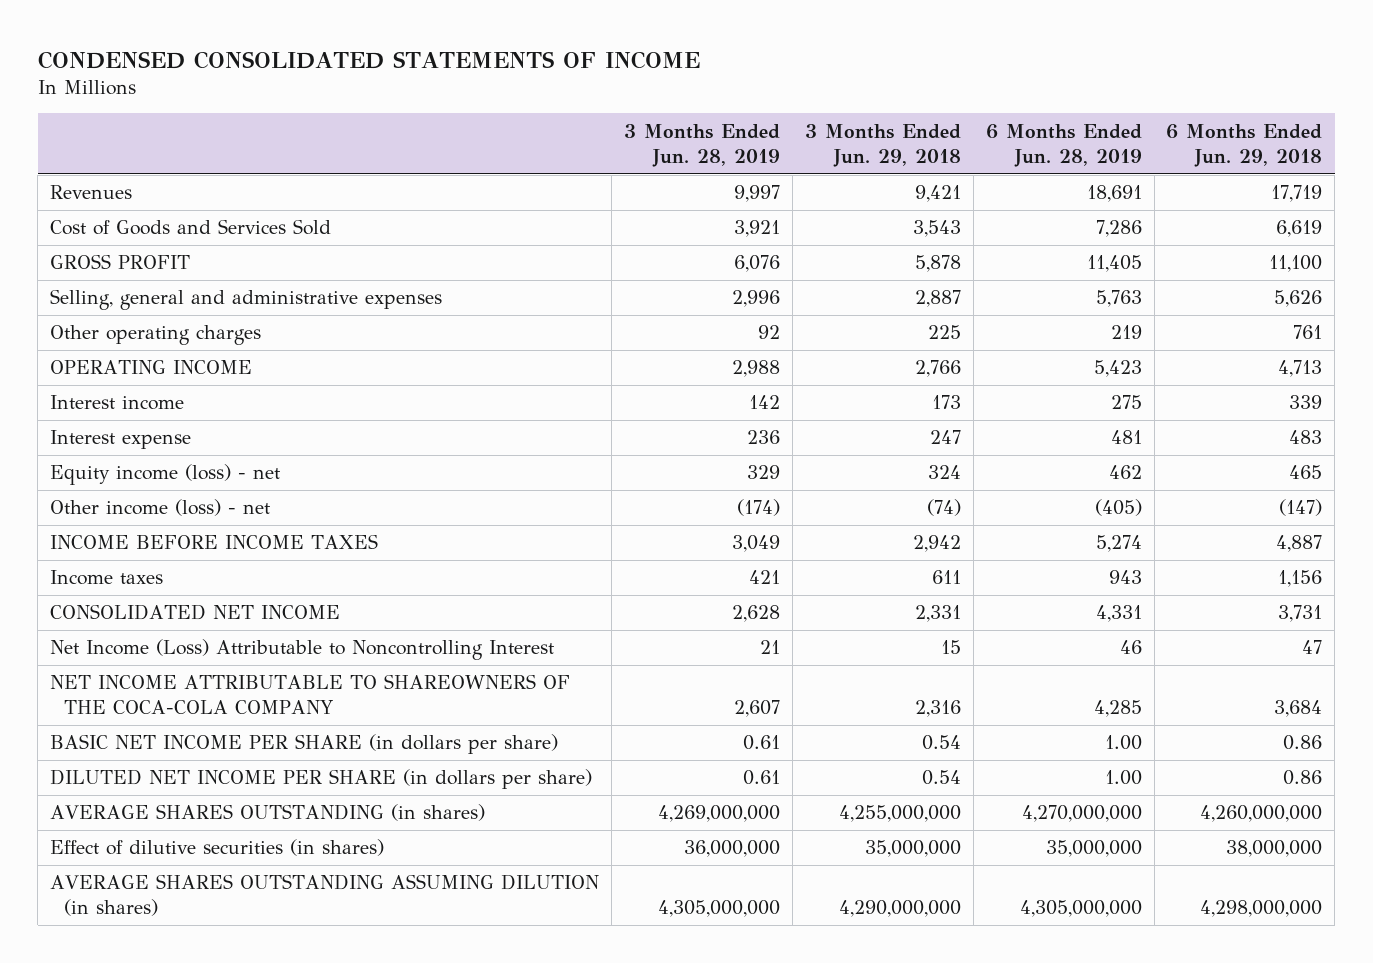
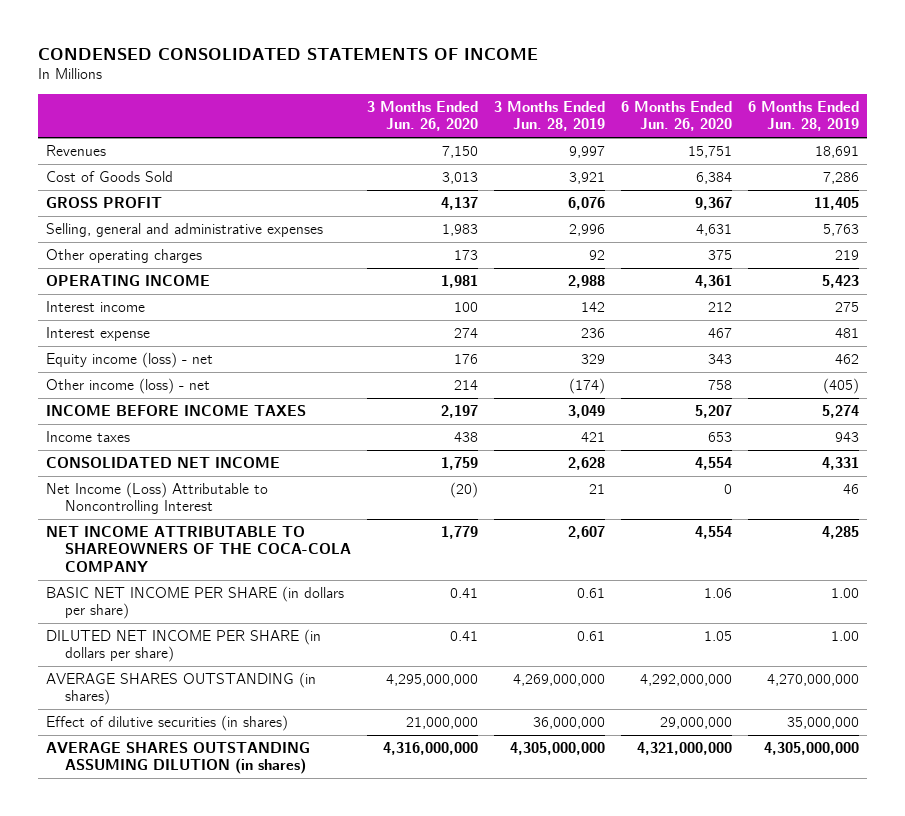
[804,123,961,167] 3 Months Ended Jun. 29, 2018 -> none
[1166,123,1323,167] 6 Months Ended Jun. 29, 2018 -> none
none -> [367,100,479,131] 3 Months Ended Jun. 26, 2020
none -> [621,100,733,131] 6 Months Ended Jun. 26, 2020
[50,219,332,236] Cost of Goods and Services Sold -> [46,170,174,182] Cost of Goods Sold

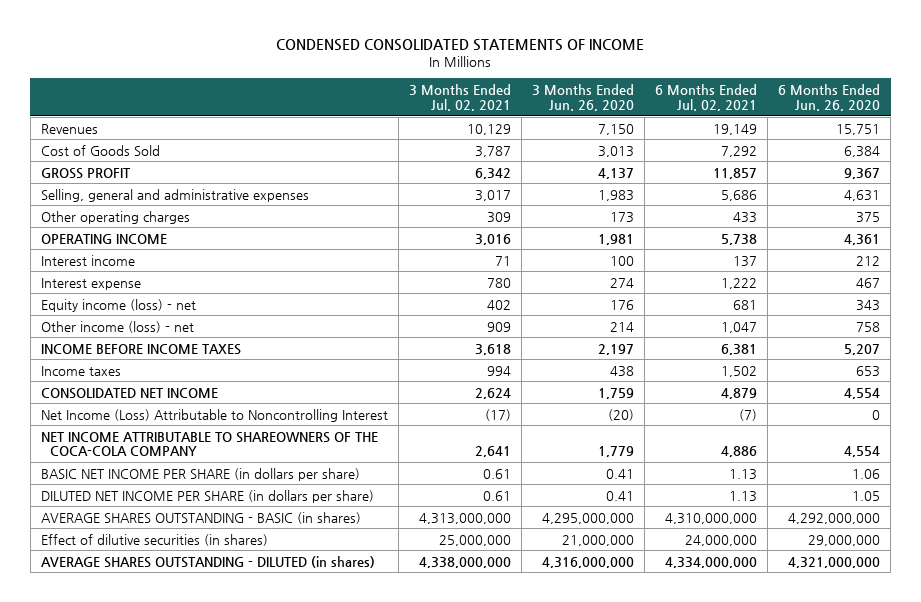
[494,100,606,131] 3 Months Ended Jun. 28, 2019 -> none
[748,100,860,131] 6 Months Ended Jun. 28, 2019 -> none
none -> [408,83,511,111] 3 Months Ended Jul. 02, 2021
none -> [655,83,758,111] 6 Months Ended Jul. 02, 2021
[46,671,317,706] AVERAGE SHARES OUTSTANDING (in shares) -> [40,511,361,524] AVERAGE SHARES OUTSTANDING - BASIC (in shares)
[46,741,311,775] AVERAGE SHARES OUTSTANDING ASSUMING DILUTION (in shares) -> [40,555,375,568] AVERAGE SHARES OUTSTANDING - DILUTED (in shares)

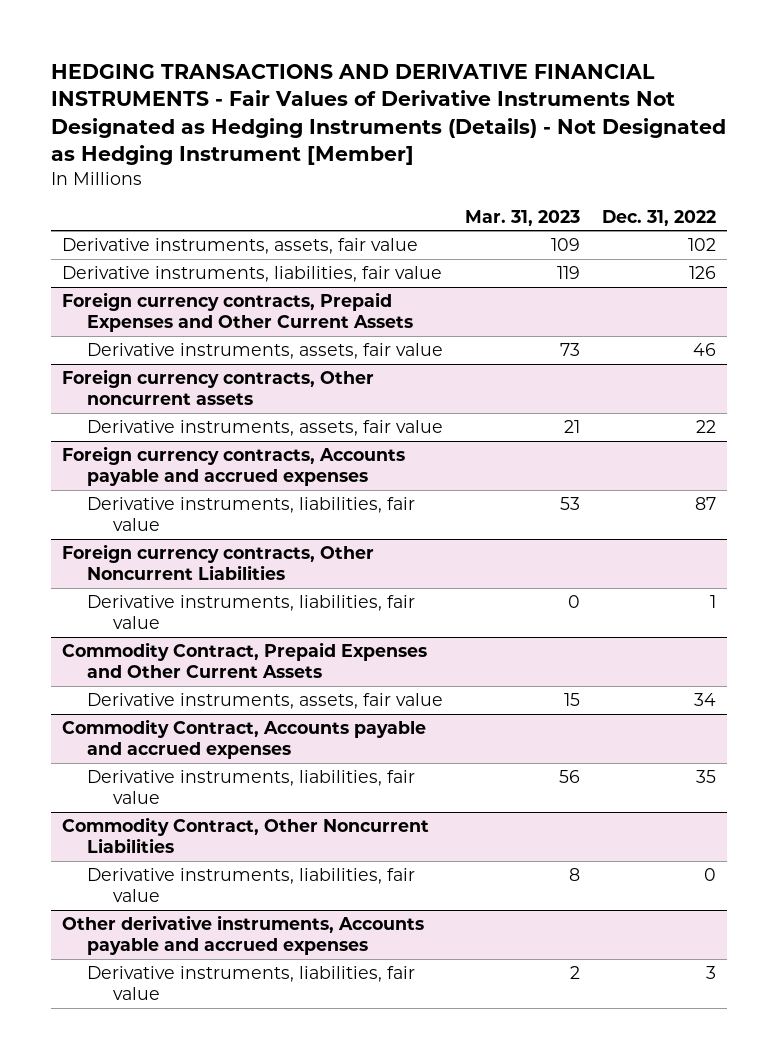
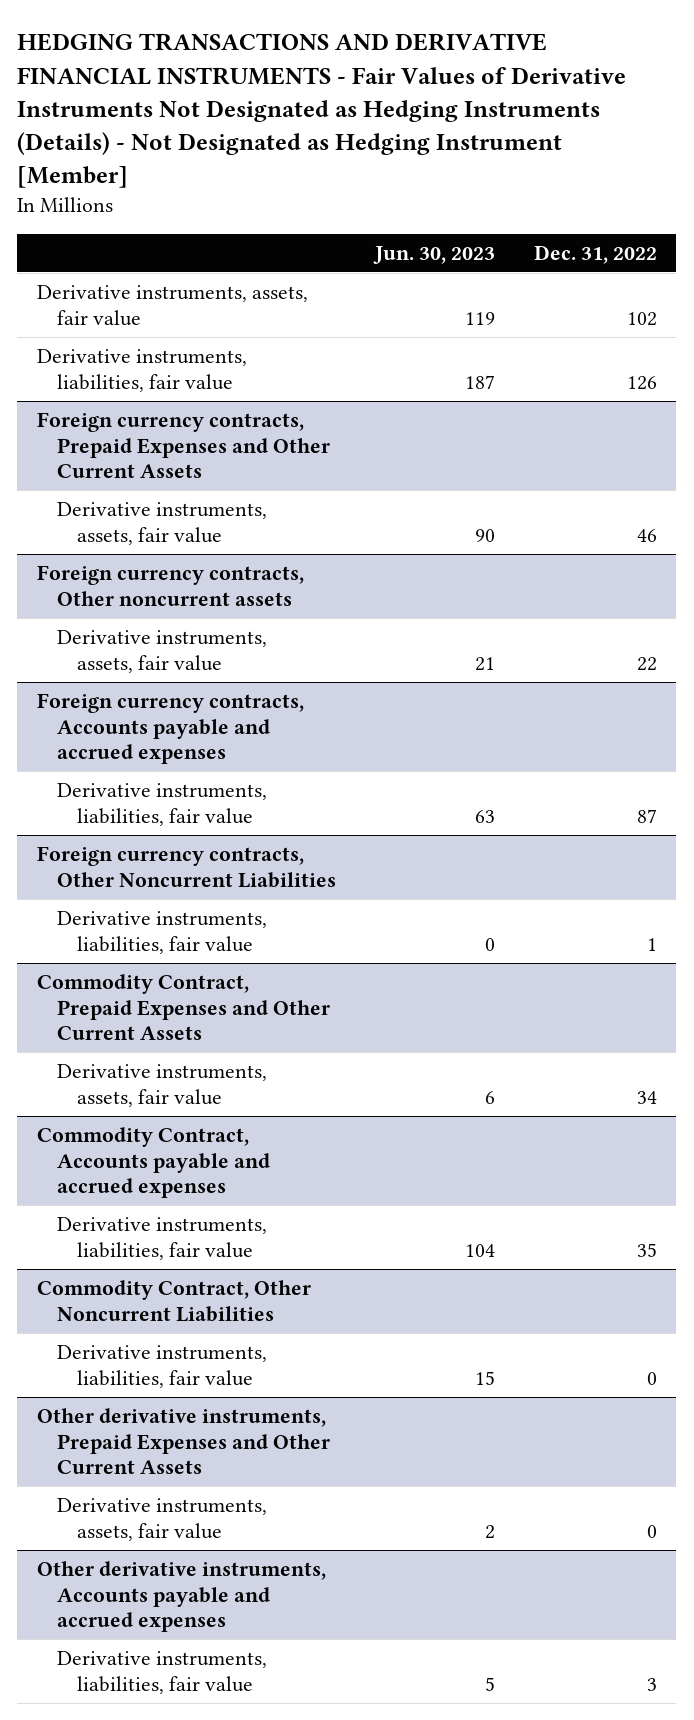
[465,209,581,226] Mar. 31, 2023 -> none
none -> [372,245,495,264] Jun. 30, 2023
none -> [36,1408,330,1474] Other derivative instruments, Prepaid Expenses and Other Current Assets
none -> [56,1498,267,1541] Derivative instruments, assets, fair value

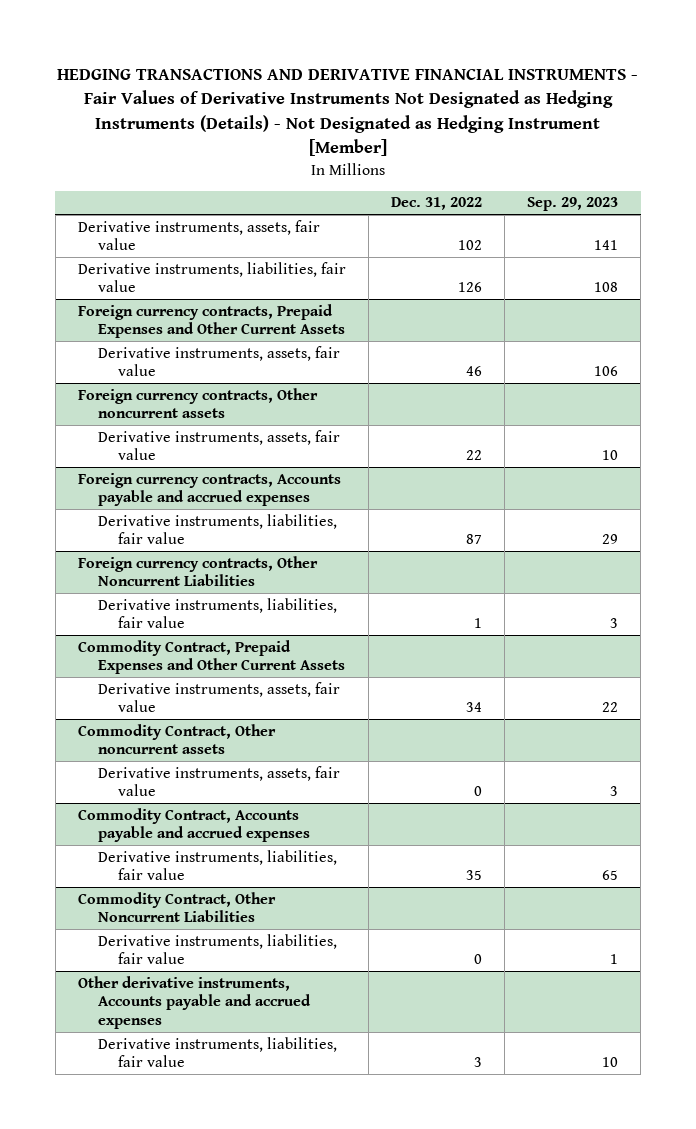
[372,245,495,264] Jun. 30, 2023 -> none
none -> [527,197,619,212] Sep. 29, 2023
none -> [77,723,276,755] Commodity Contract, Other noncurrent assets
none -> [97,765,340,797] Derivative instruments, assets, fair value
[36,1408,330,1474] Other derivative instruments, Prepaid Expenses and Other Current Assets -> none
[56,1498,267,1541] Derivative instruments, assets, fair value -> none

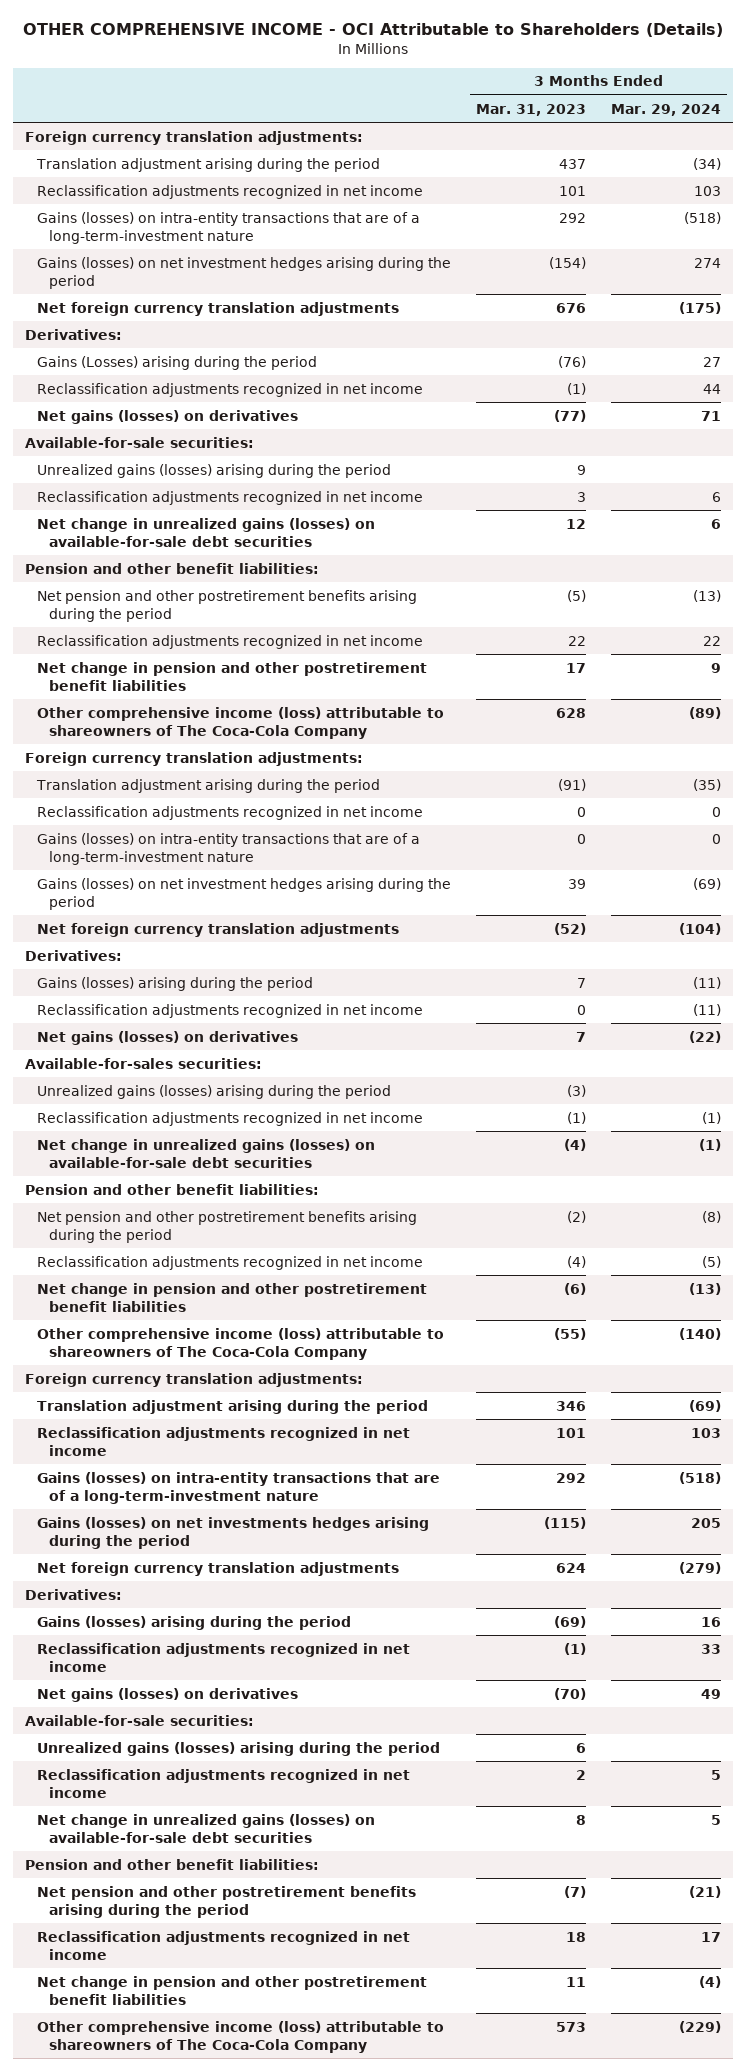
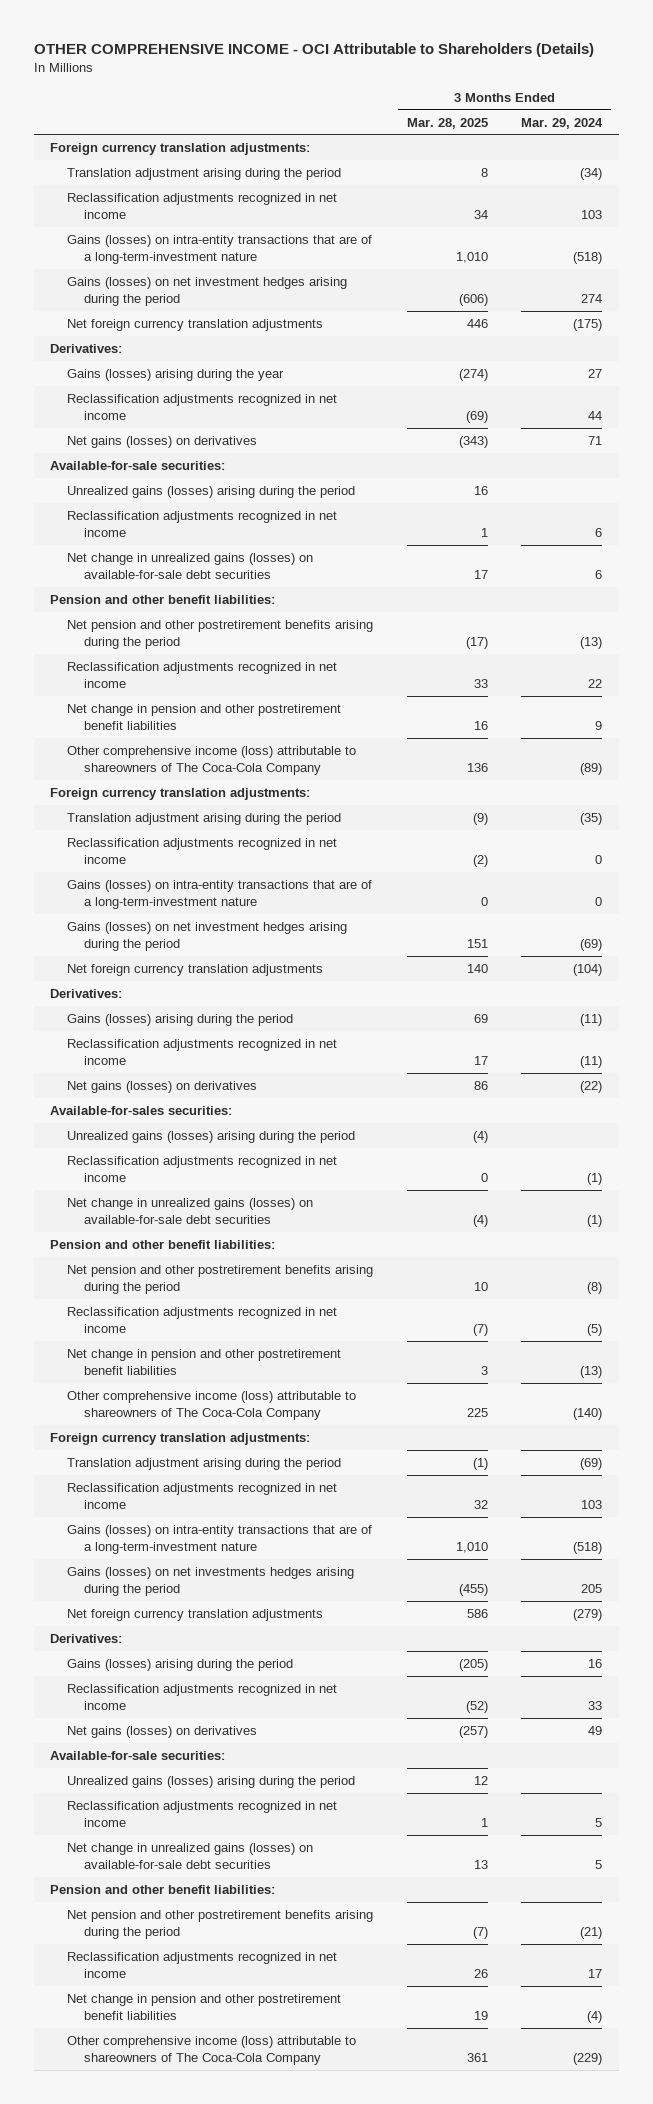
[476,103,587,116] Mar. 31, 2023 -> none
none -> [406,117,488,129] Mar. 28, 2025
[37,355,318,370] Gains (Losses) arising during the period -> [67,368,285,381] Gains (losses) arising during the year

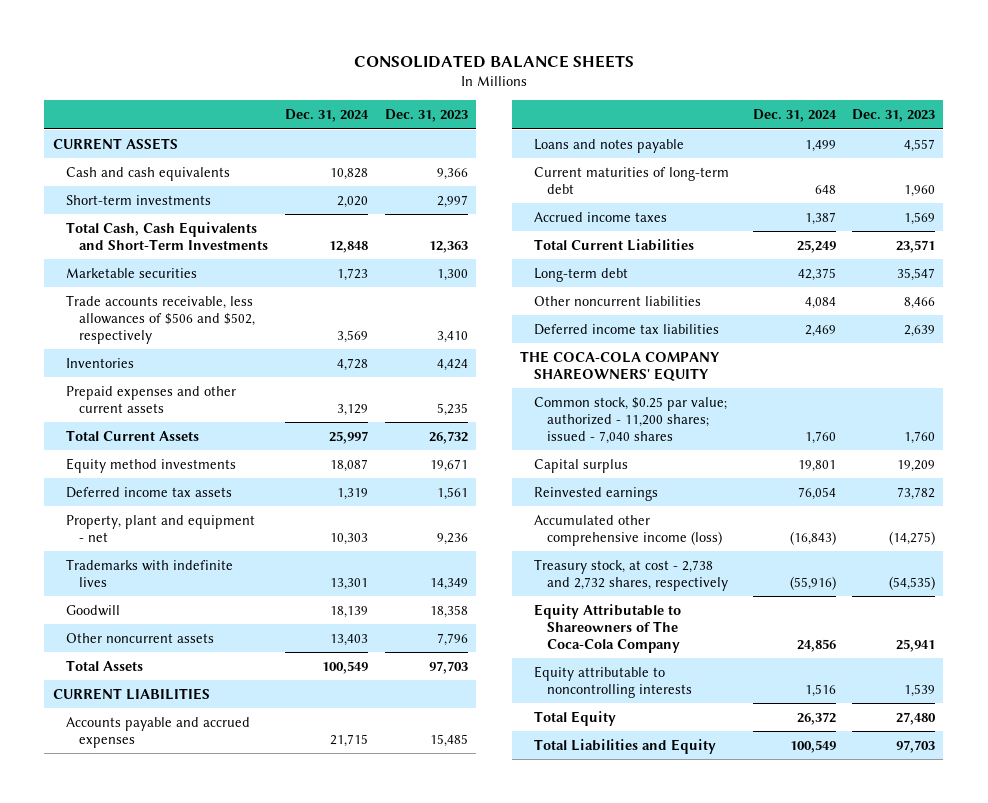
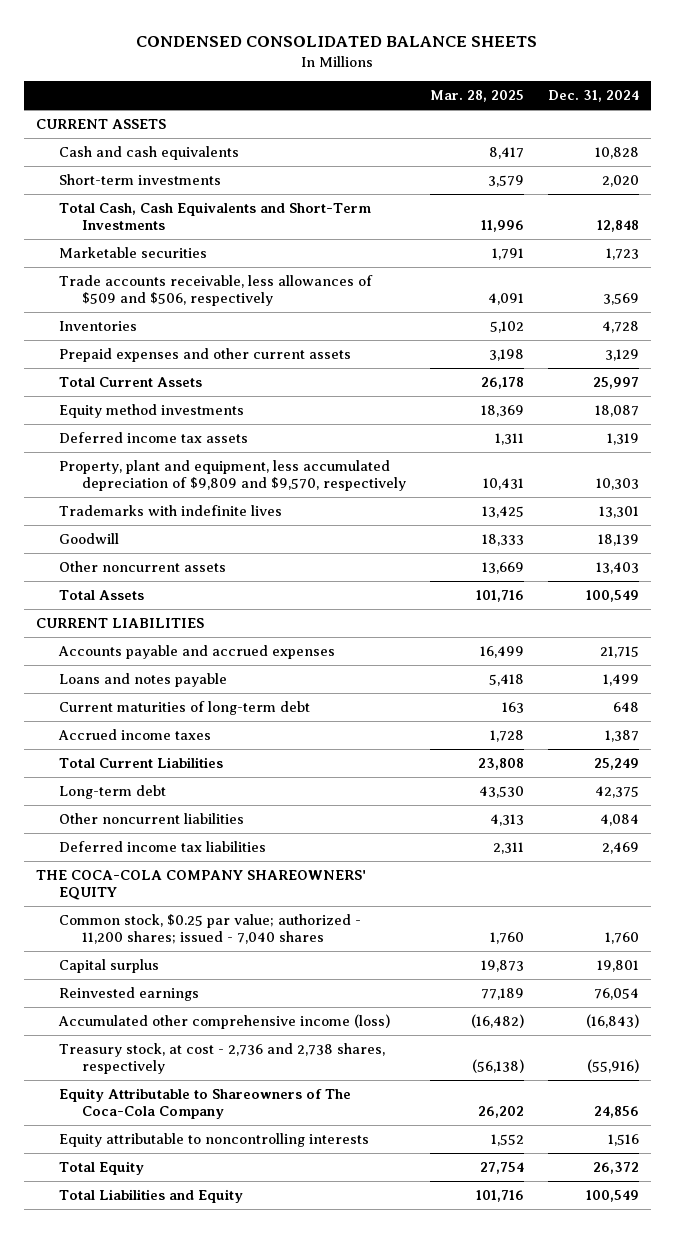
[353,54,634,68] CONSOLIDATED BALANCE SHEETS -> [136,35,538,47] CONDENSED CONSOLIDATED BALANCE SHEETS
[384,109,468,123] Dec. 31, 2023 -> none
none -> [429,90,524,103] Mar. 28, 2025
[66,294,256,344] Trade accounts receivable, less allowances of $506 and $502, respectively -> [59,274,374,307] Trade accounts receivable, less allowances of $509 and $506, respectively
[66,514,256,542] Property, plant and equipment - net -> [59,459,407,492] Property, plant and equipment, less accumulated depreciation of $9,809 and $9,570, respectively
[533,558,728,591] Treasury stock, at cost - 2,738 and 2,732 shares, respectively -> [59,1042,386,1075] Treasury stock, at cost - 2,736 and 2,738 shares, respectively

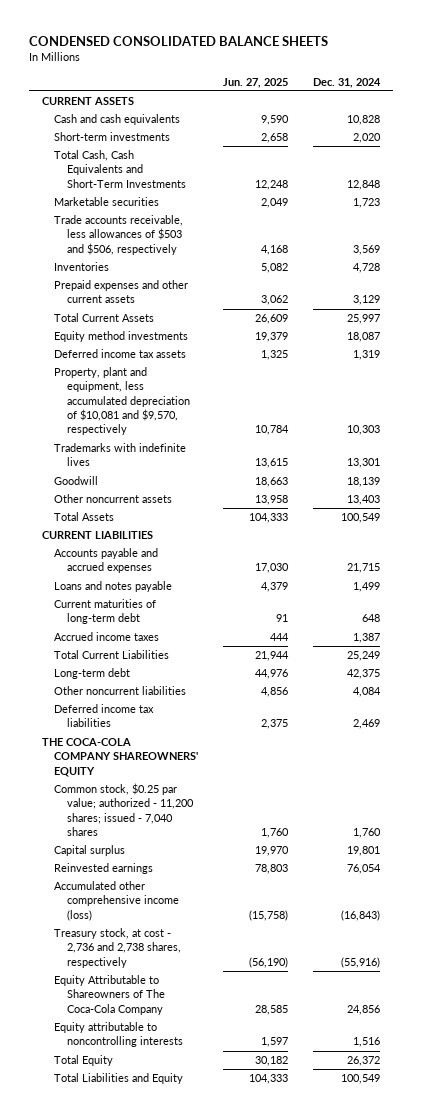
[429,90,524,103] Mar. 28, 2025 -> none
none -> [223,77,289,88] Jun. 27, 2025
[59,274,374,307] Trade accounts receivable, less allowances of $509 and $506, respectively -> [54,215,184,255] Trade accounts receivable, less allowances of $503 and $506, respectively
[59,459,407,492] Property, plant and equipment, less accumulated depreciation of $9,809 and $9,570, respectively -> [54,367,190,436] Property, plant and equipment, less accumulated depreciation of $10,081 and $9,570, respectively

